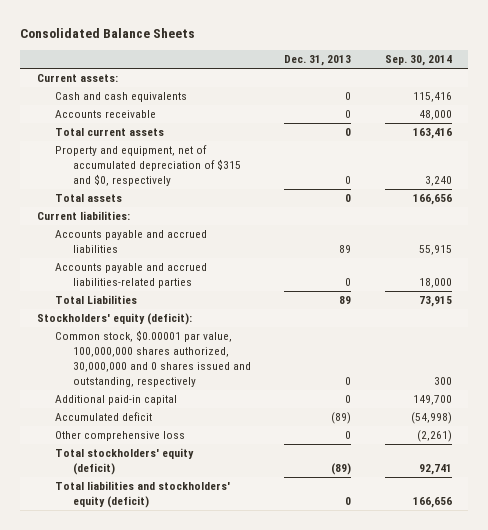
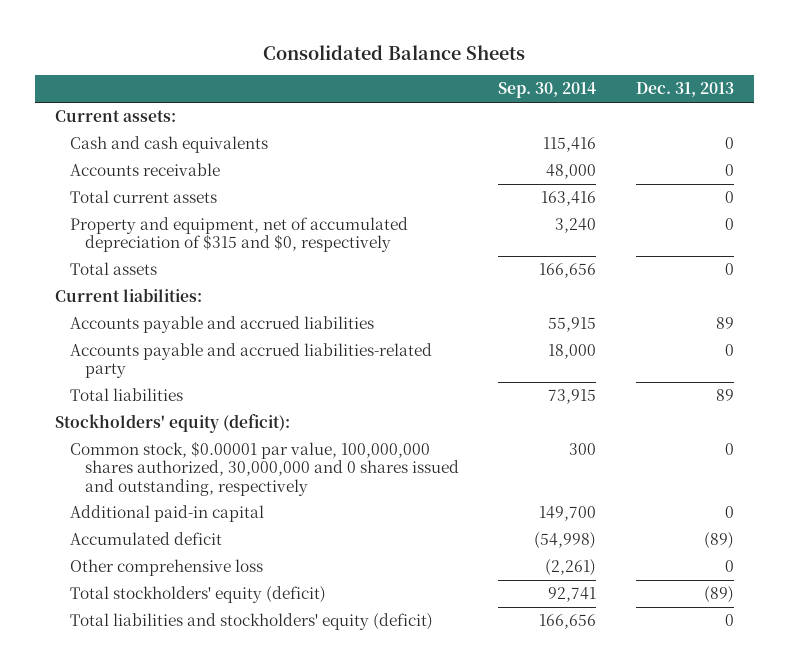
[54,263,207,289] Accounts payable and accrued liabilities-related parties -> [69,343,432,379] Accounts payable and accrued liabilities-related party
[54,295,137,305] Total Liabilities -> [69,388,183,402] Total liabilities

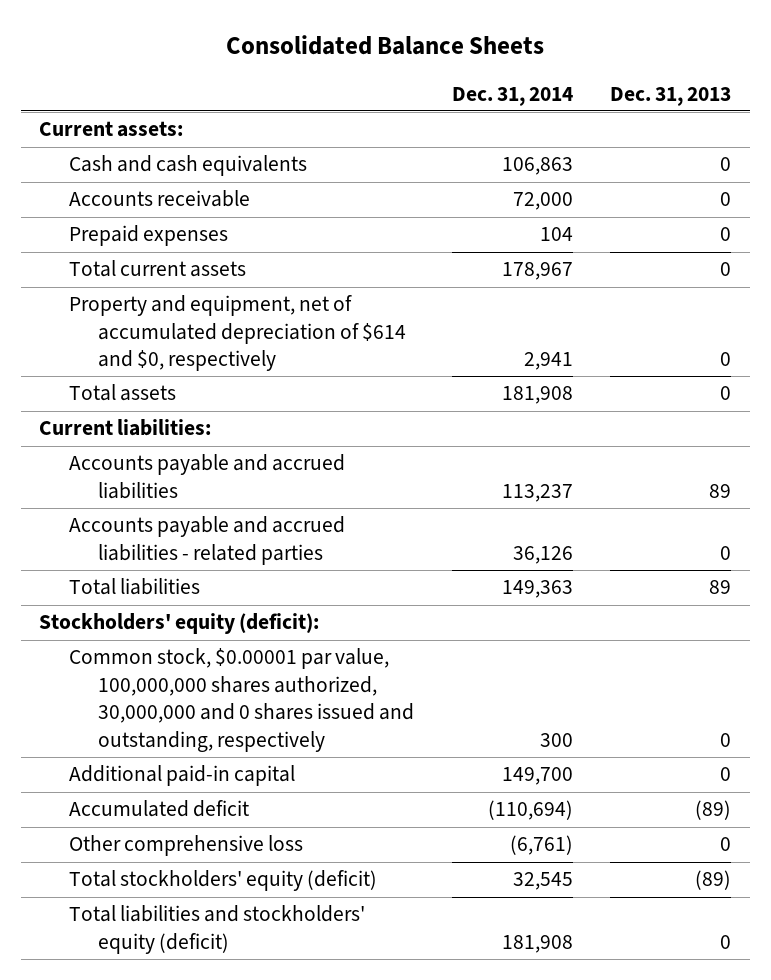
[498,82,597,99] Sep. 30, 2014 -> none
none -> [451,86,573,106] Dec. 31, 2014
none -> [68,225,228,247] Prepaid expenses
[69,217,408,253] Property and equipment, net of accumulated depreciation of $315 and $0, respectively -> [68,295,407,372] Property and equipment, net of accumulated depreciation of $614 and $0, respectively
[69,343,432,379] Accounts payable and accrued liabilities-related party -> [68,516,345,565] Accounts payable and accrued liabilities - related parties

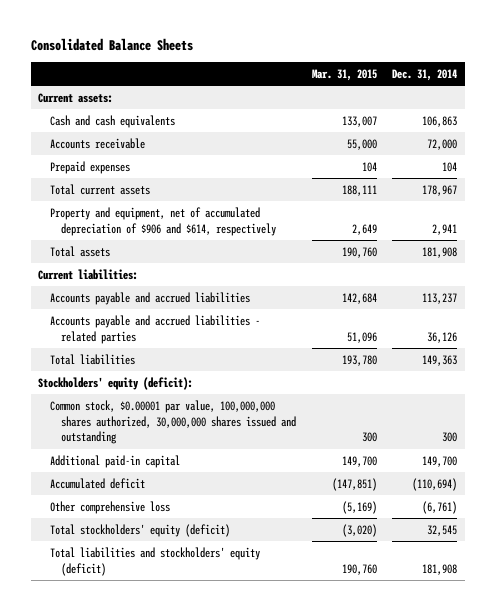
[610,86,732,106] Dec. 31, 2013 -> none
none -> [311,68,377,81] Mar. 31, 2015
[68,295,407,372] Property and equipment, net of accumulated depreciation of $614 and $0, respectively -> [49,206,277,236] Property and equipment, net of accumulated depreciation of $906 and $614, respectively
[68,648,415,752] Common stock, $0.00001 par value, 100,000,000 shares authorized, 30,000,000 and 0 shares issued and outstanding, respectively -> [49,399,297,445] Common stock, $0.00001 par value, 100,000,000 shares authorized, 30,000,000 shares issued and outstanding

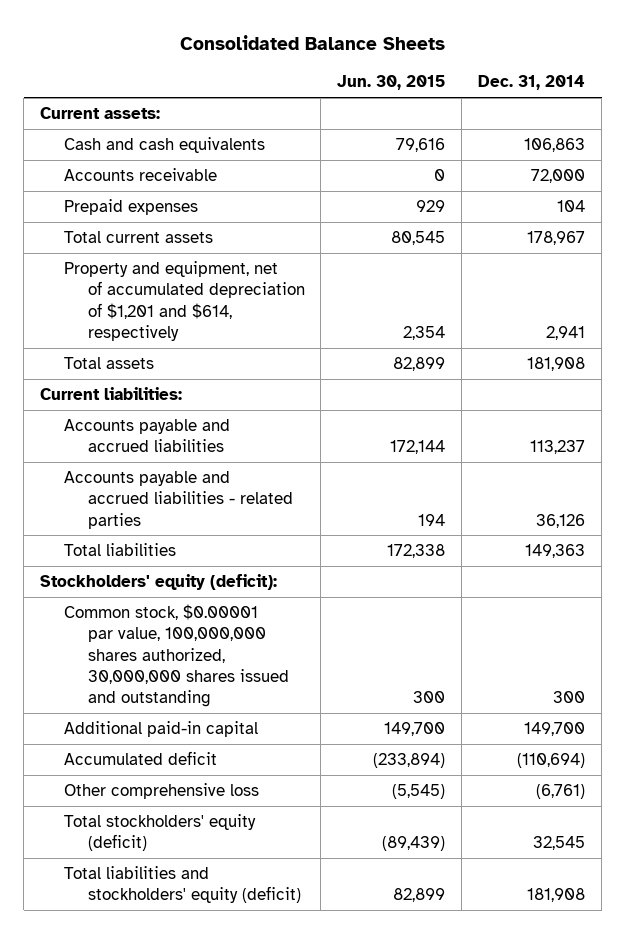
[311,68,377,81] Mar. 31, 2015 -> none
none -> [337,75,446,91] Jun. 30, 2015
[49,206,277,236] Property and equipment, net of accumulated depreciation of $906 and $614, respectively -> [63,260,305,341] Property and equipment, net of accumulated depreciation of $1,201 and $614, respectively

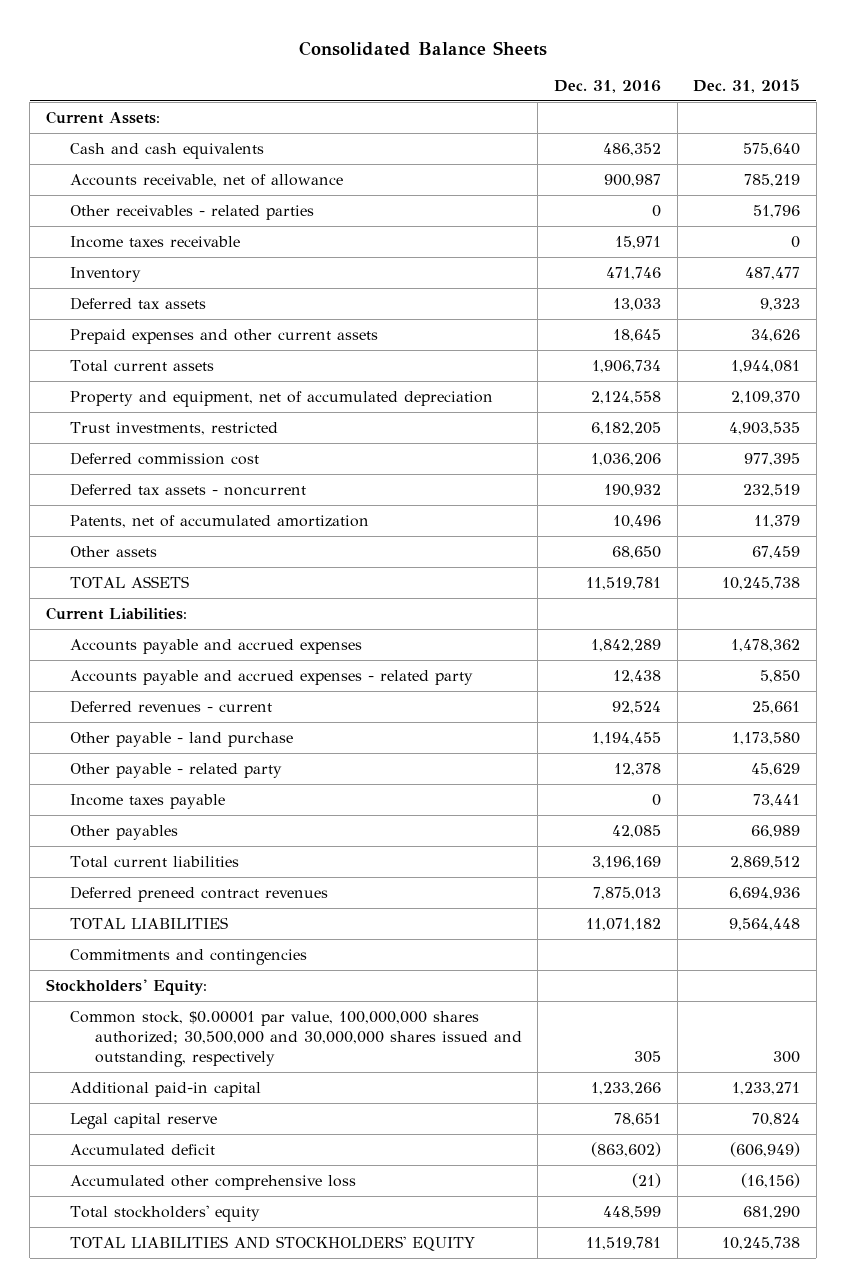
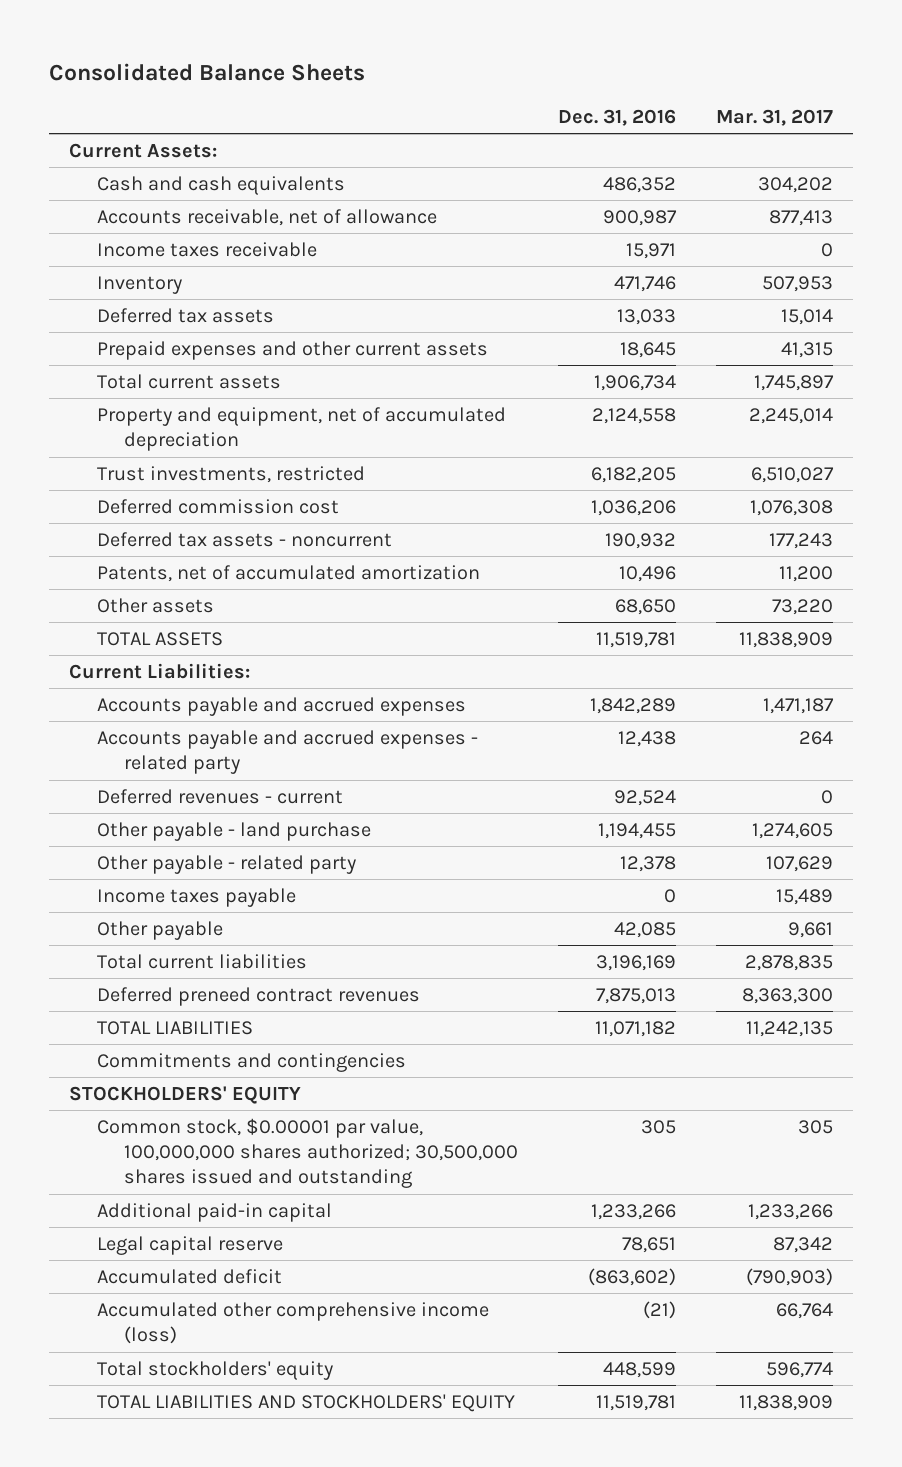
[693,79,801,94] Dec. 31, 2015 -> none
none -> [715,108,833,126] Mar. 31, 2017
[70,204,315,220] Other receivables - related parties -> none
[70,824,179,840] Other payables -> [96,920,223,940] Other payable
[46,978,208,995] Stockholders' Equity: -> [69,1085,302,1104] STOCKHOLDERS' EQUITY
[70,1010,522,1068] Common stock, $0.00001 par value, 100,000,000 shares authorized; 30,500,000 and 30,000,000 shares issued and outstanding, respectively -> [96,1117,519,1189] Common stock, $0.00001 par value, 100,000,000 shares authorized; 30,500,000 shares issued and outstanding
[70,1174,357,1190] Accumulated other comprehensive loss -> [96,1301,489,1345] Accumulated other comprehensive income (loss)

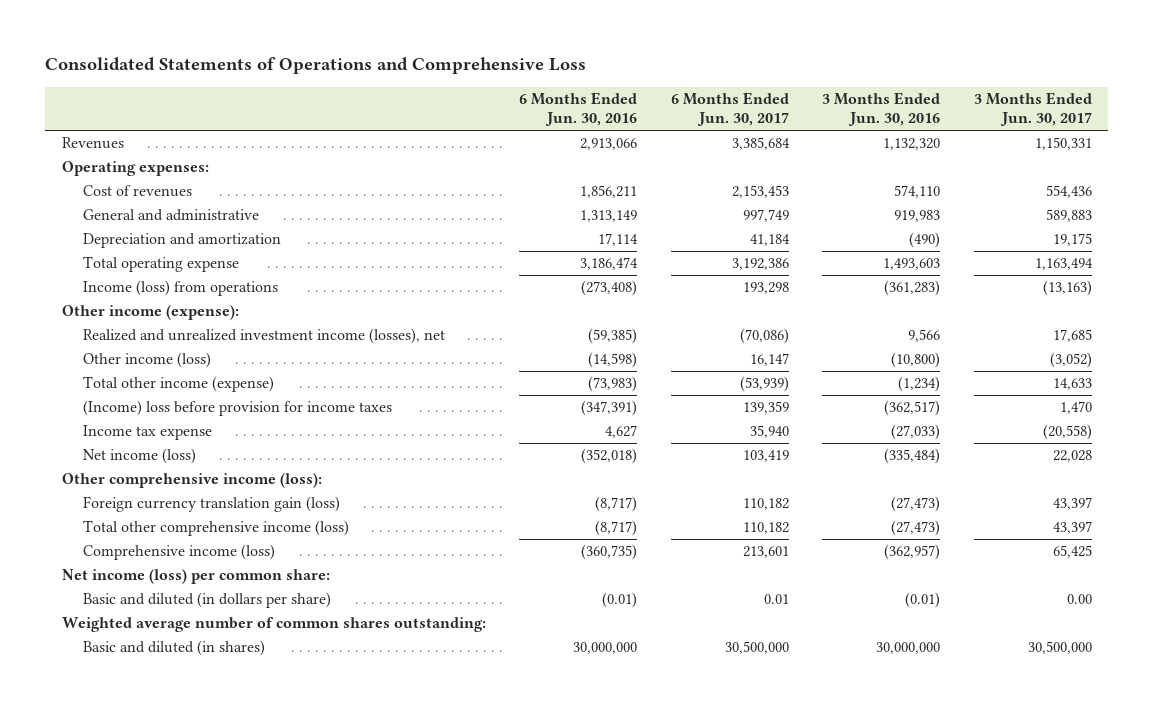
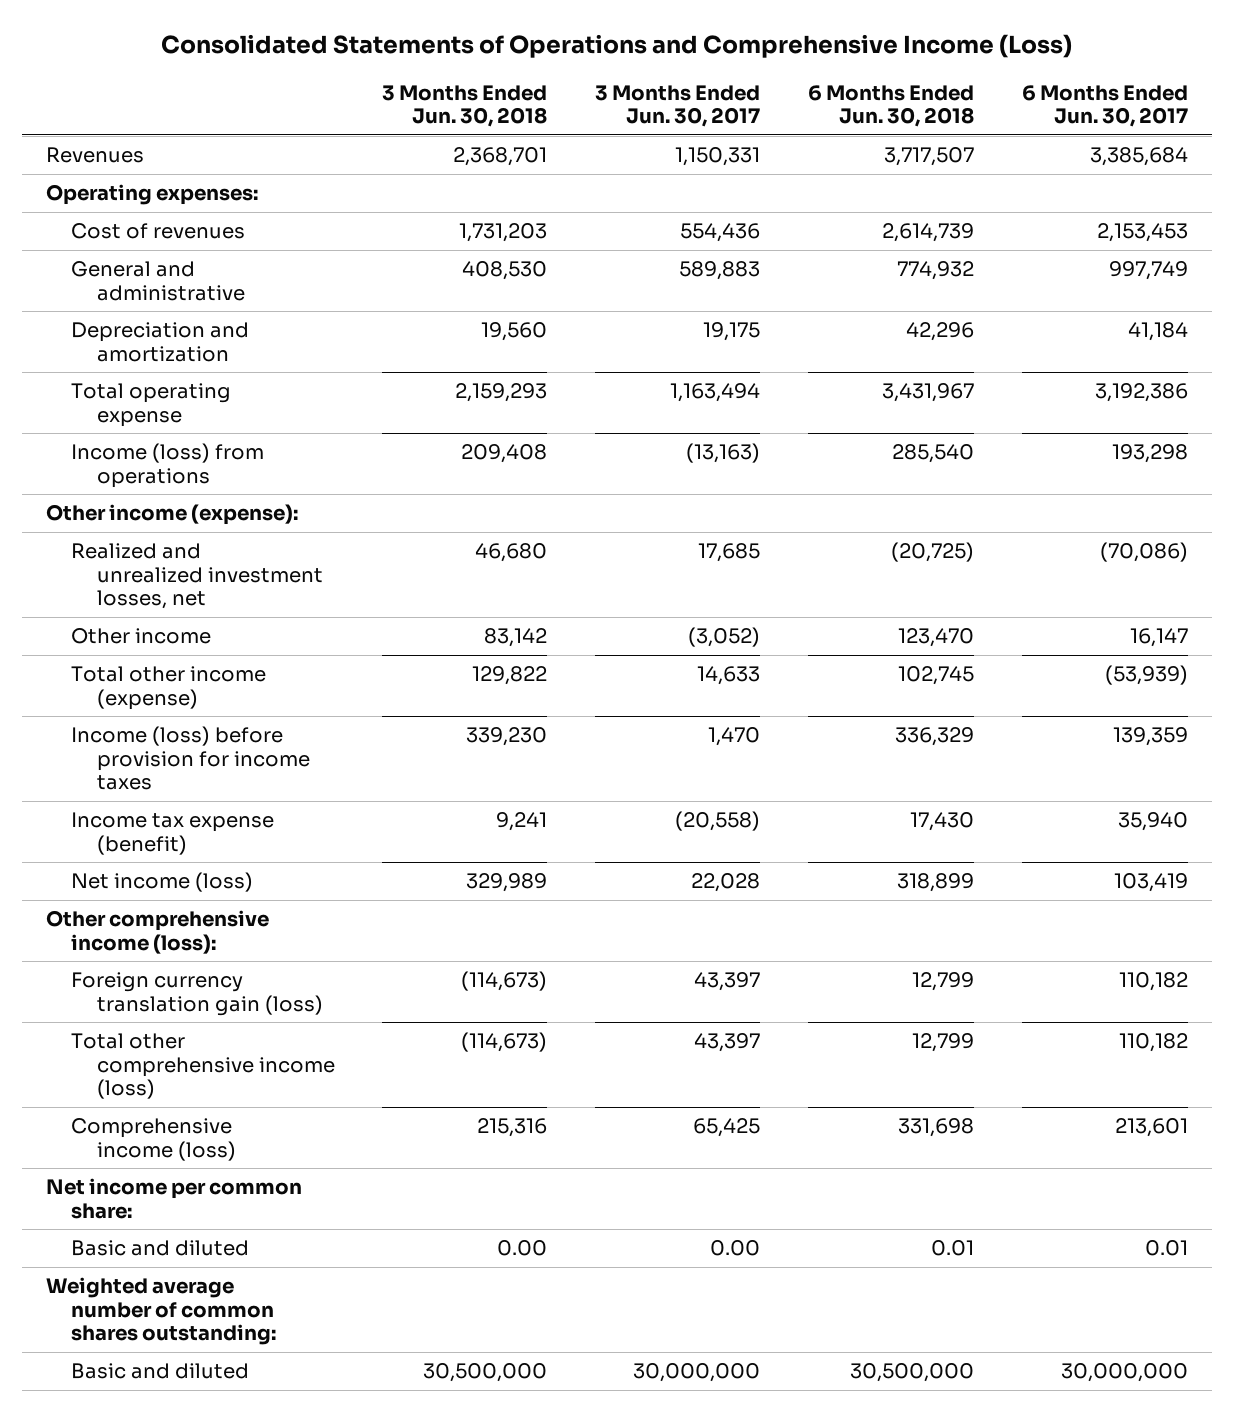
[45,57,587,75] Consolidated Statements of Operations and Comprehensive Loss -> [160,34,1072,59] Consolidated Statements of Operations and Comprehensive Income (Loss)
[519,91,638,127] 6 Months Ended Jun. 30, 2016 -> none
[822,91,941,127] 3 Months Ended Jun. 30, 2016 -> none
none -> [382,84,548,128] 3 Months Ended Jun. 30, 2018
none -> [808,84,975,128] 6 Months Ended Jun. 30, 2018
[83,328,446,345] Realized and unrealized investment income (losses), net -> [71,543,323,609] Realized and unrealized investment losses, net
[83,352,212,369] Other income (loss) -> [71,628,212,645] Other income
[83,400,393,417] (Income) loss before provision for income taxes -> [71,726,310,790] Income (loss) before provision for income taxes
[83,425,213,441] Income tax expense -> [71,812,275,855] Income tax expense (benefit)
[61,569,330,585] Net income (loss) per common share: -> [45,1178,302,1219] Net income per common share:
[83,592,332,609] Basic and diluted (in dollars per share) -> [71,1240,250,1257] Basic and diluted
[83,640,266,657] Basic and diluted (in shares) -> [71,1363,250,1380] Basic and diluted
[724,641,789,655] 30,500,000 -> [1060,1363,1188,1383] 30,000,000
[1027,641,1092,655] 30,500,000 -> [633,1363,761,1383] 30,000,000

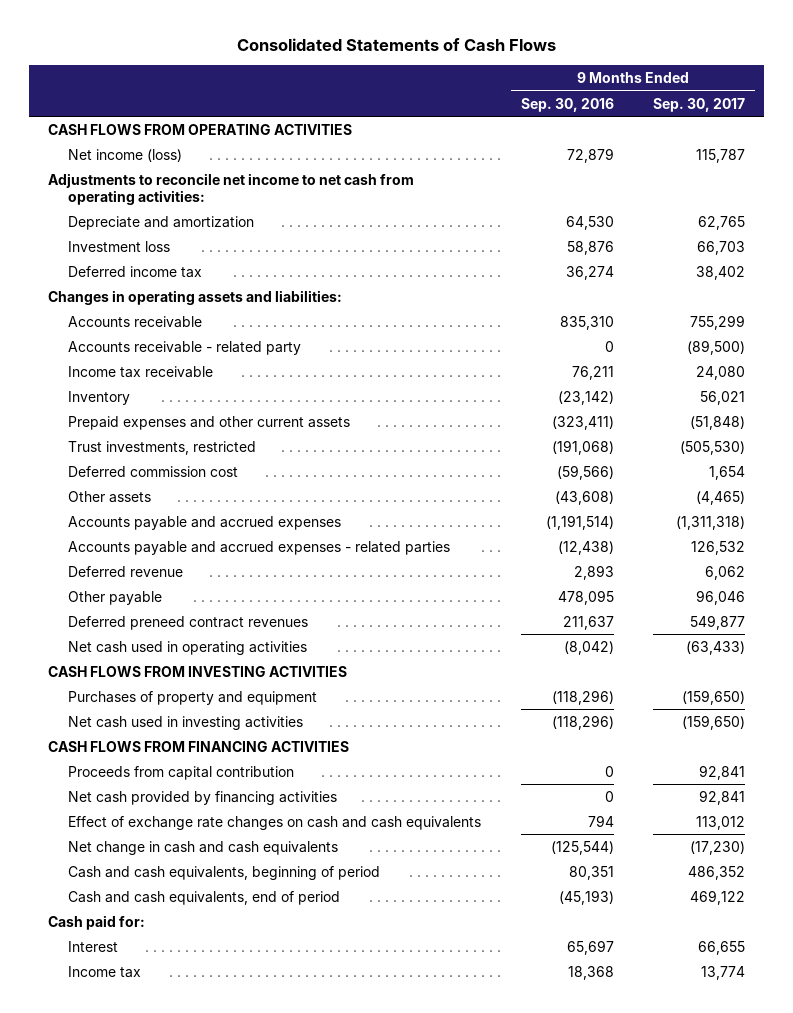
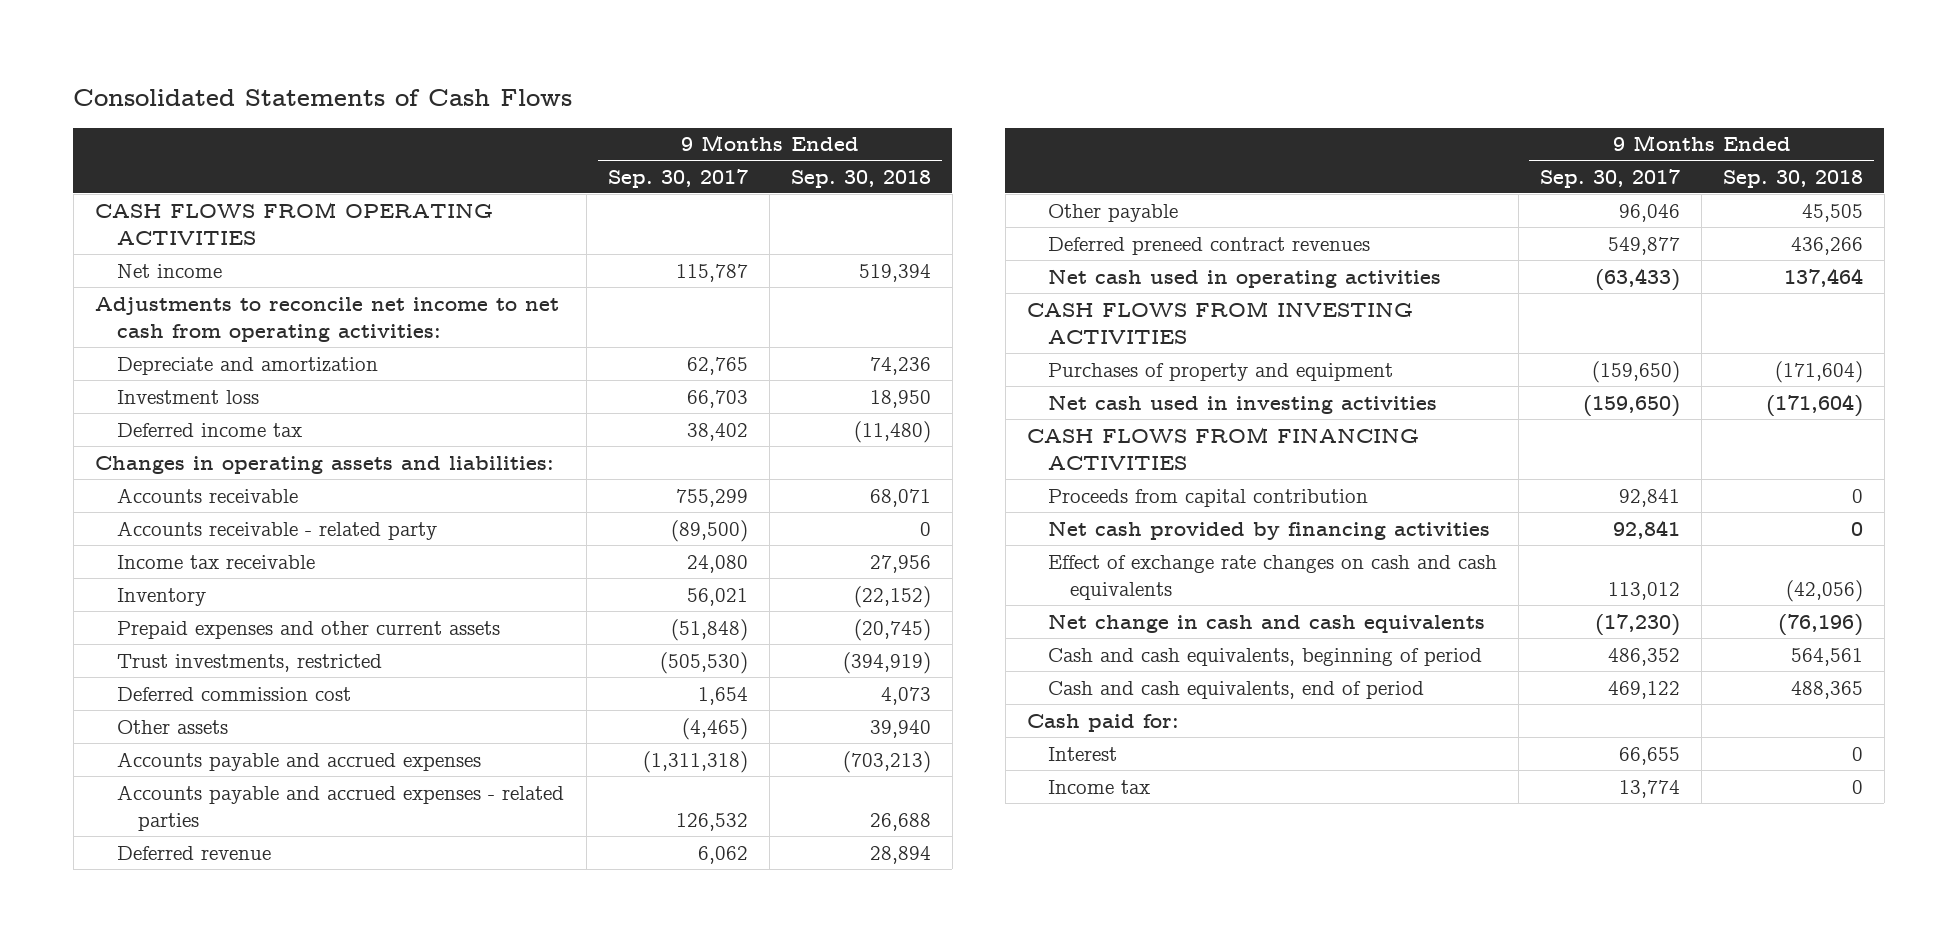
[520,97,614,112] Sep. 30, 2016 -> none
none -> [791,169,932,188] Sep. 30, 2018
[68,148,183,162] Net income (loss) -> [116,263,222,278] Net income

